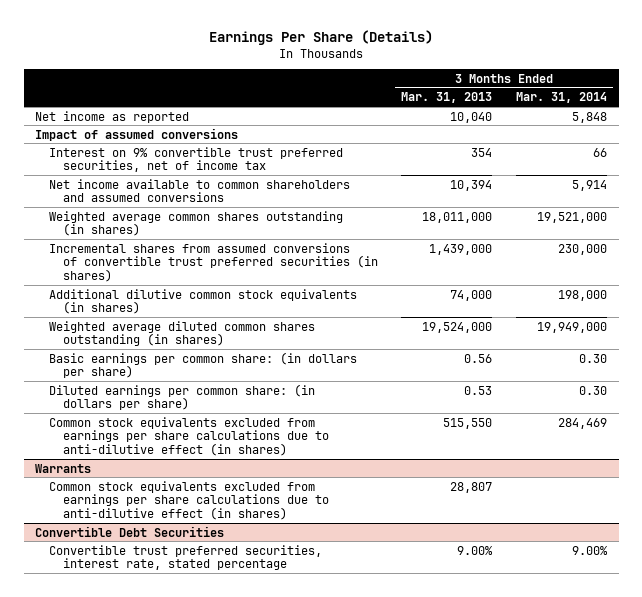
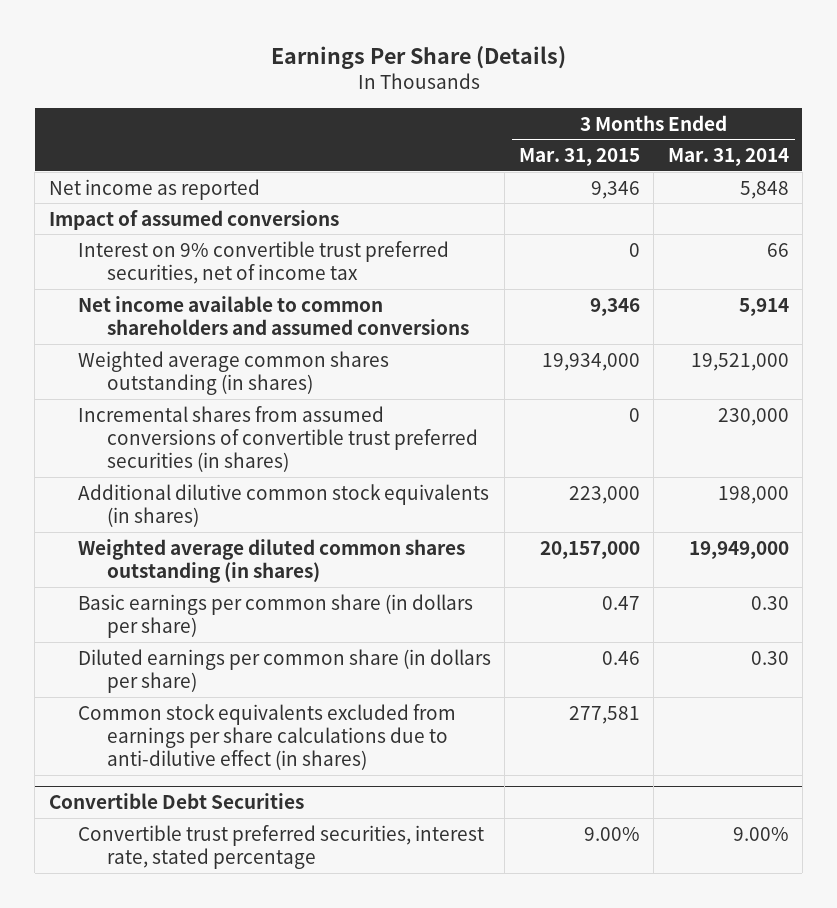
[401,92,493,104] Mar. 31, 2013 -> none
none -> [518,148,640,167] Mar. 31, 2015
[48,416,329,456] Common stock equivalents excluded from earnings per share calculations due to anti-dilutive effect (in shares) -> none
[35,463,92,473] Warrants -> none
[48,351,357,379] Basic earnings per common share: (in dollars per share) -> [77,593,473,638] Basic earnings per common share (in dollars per share)
[48,383,315,411] Diluted earnings per common share: (in dollars per share) -> [77,648,491,693] Diluted earnings per common share (in dollars per share)

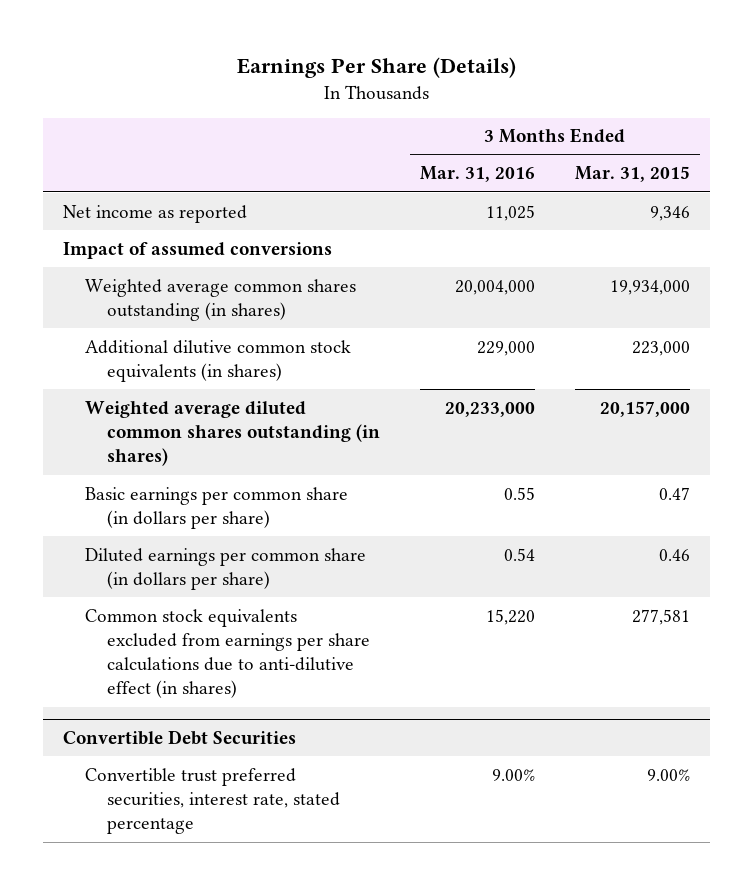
[667,148,789,167] Mar. 31, 2014 -> none
none -> [419,166,535,183] Mar. 31, 2016
[77,240,449,284] Interest on 9% convertible trust preferred securities, net of income tax -> none
[77,295,470,335] Net income available to common shareholders and assumed conversions -> none
[77,405,479,473] Incremental shares from assumed conversions of convertible trust preferred securities (in shares) -> none

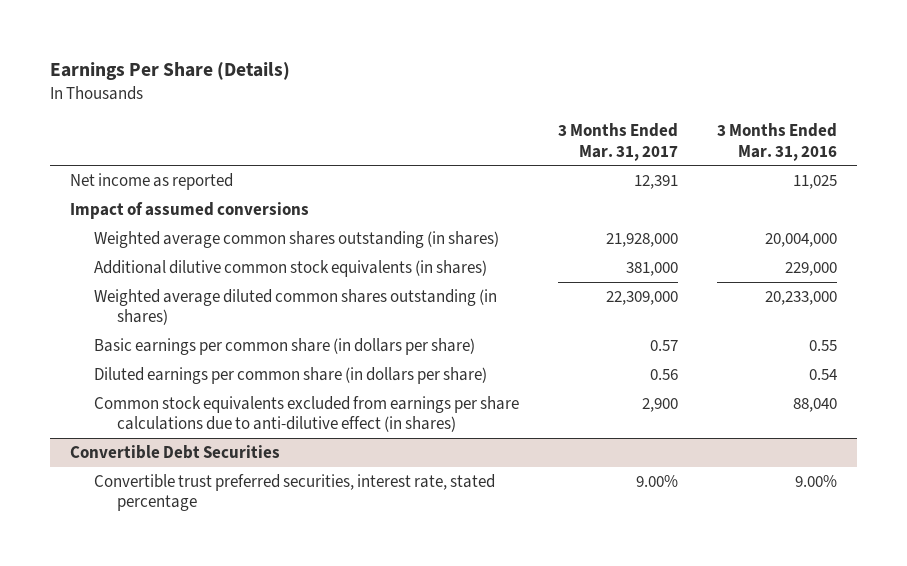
[574,166,690,183] Mar. 31, 2015 -> none
none -> [557,123,678,161] 3 Months Ended Mar. 31, 2017
[485,608,535,625] 15,220 -> [793,397,838,412] 88,040

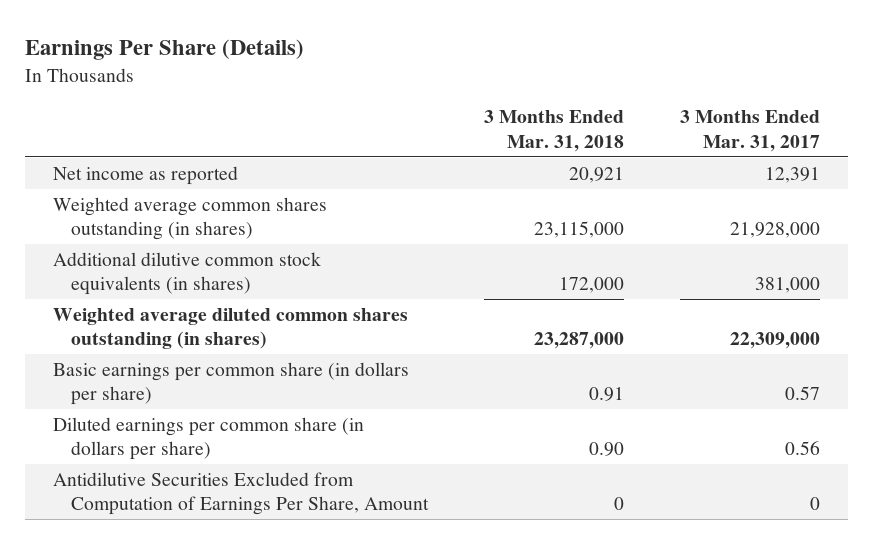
[717,123,838,161] 3 Months Ended Mar. 31, 2016 -> none
none -> [484,110,625,153] 3 Months Ended Mar. 31, 2018
[69,201,309,219] Impact of assumed conversions -> none
[69,444,280,459] Convertible Debt Securities -> none
[93,473,495,512] Convertible trust preferred securities, interest rate, stated percentage -> none
[93,395,519,433] Common stock equivalents excluded from earnings per share calculations due to anti-dilutive effect (in shares) -> [52,471,430,516] Antidilutive Securities Excluded from Computation of Earnings Per Share, Amount
[641,397,678,412] 2,900 -> [809,497,820,511] 0

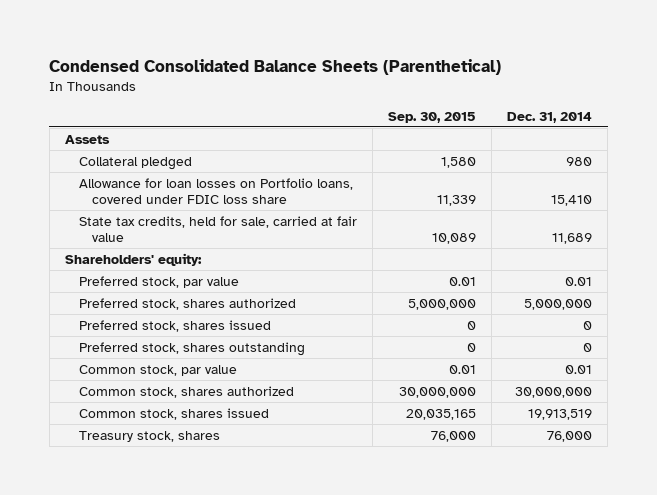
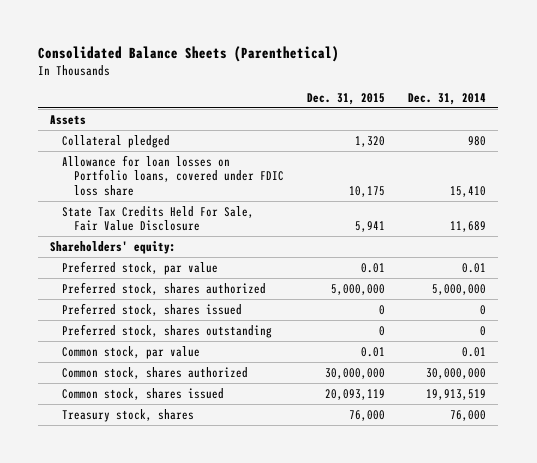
[49,58,502,75] Condensed Consolidated Balance Sheets (Parenthetical) -> [38,45,340,62] Consolidated Balance Sheets (Parenthetical)
[387,111,476,123] Sep. 30, 2015 -> none
none -> [307,92,386,105] Dec. 31, 2015
[78,215,357,243] State tax credits, held for sale, carried at fair value -> [61,205,254,232] State Tax Credits Held For Sale, Fair Value Disclosure

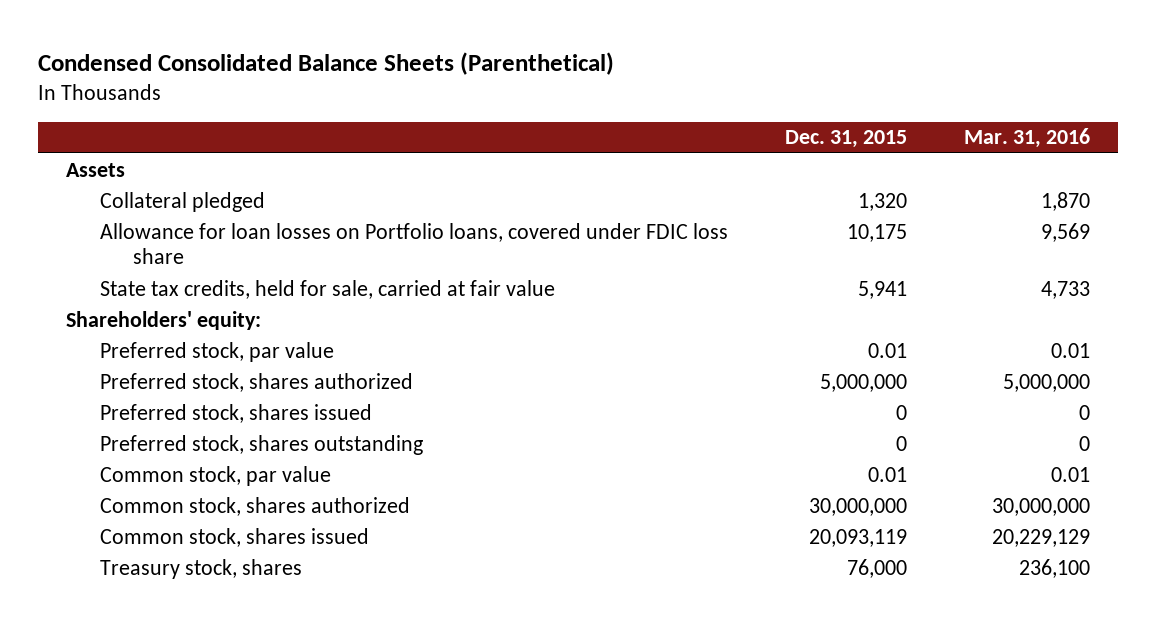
[38,45,340,62] Consolidated Balance Sheets (Parenthetical) -> [37,52,614,76] Condensed Consolidated Balance Sheets (Parenthetical)
[408,92,487,105] Dec. 31, 2014 -> none
none -> [963,128,1090,149] Mar. 31, 2016
[61,205,254,232] State Tax Credits Held For Sale, Fair Value Disclosure -> [99,279,555,299] State tax credits, held for sale, carried at fair value

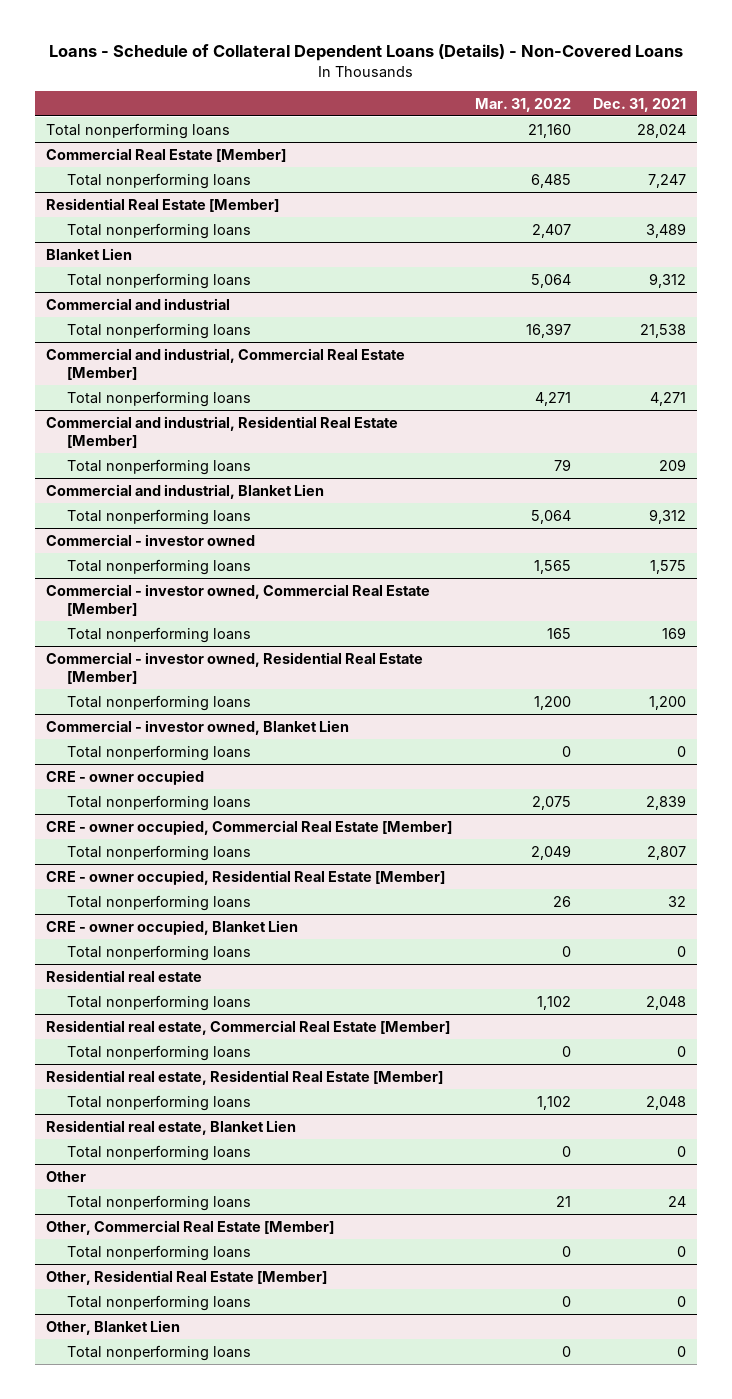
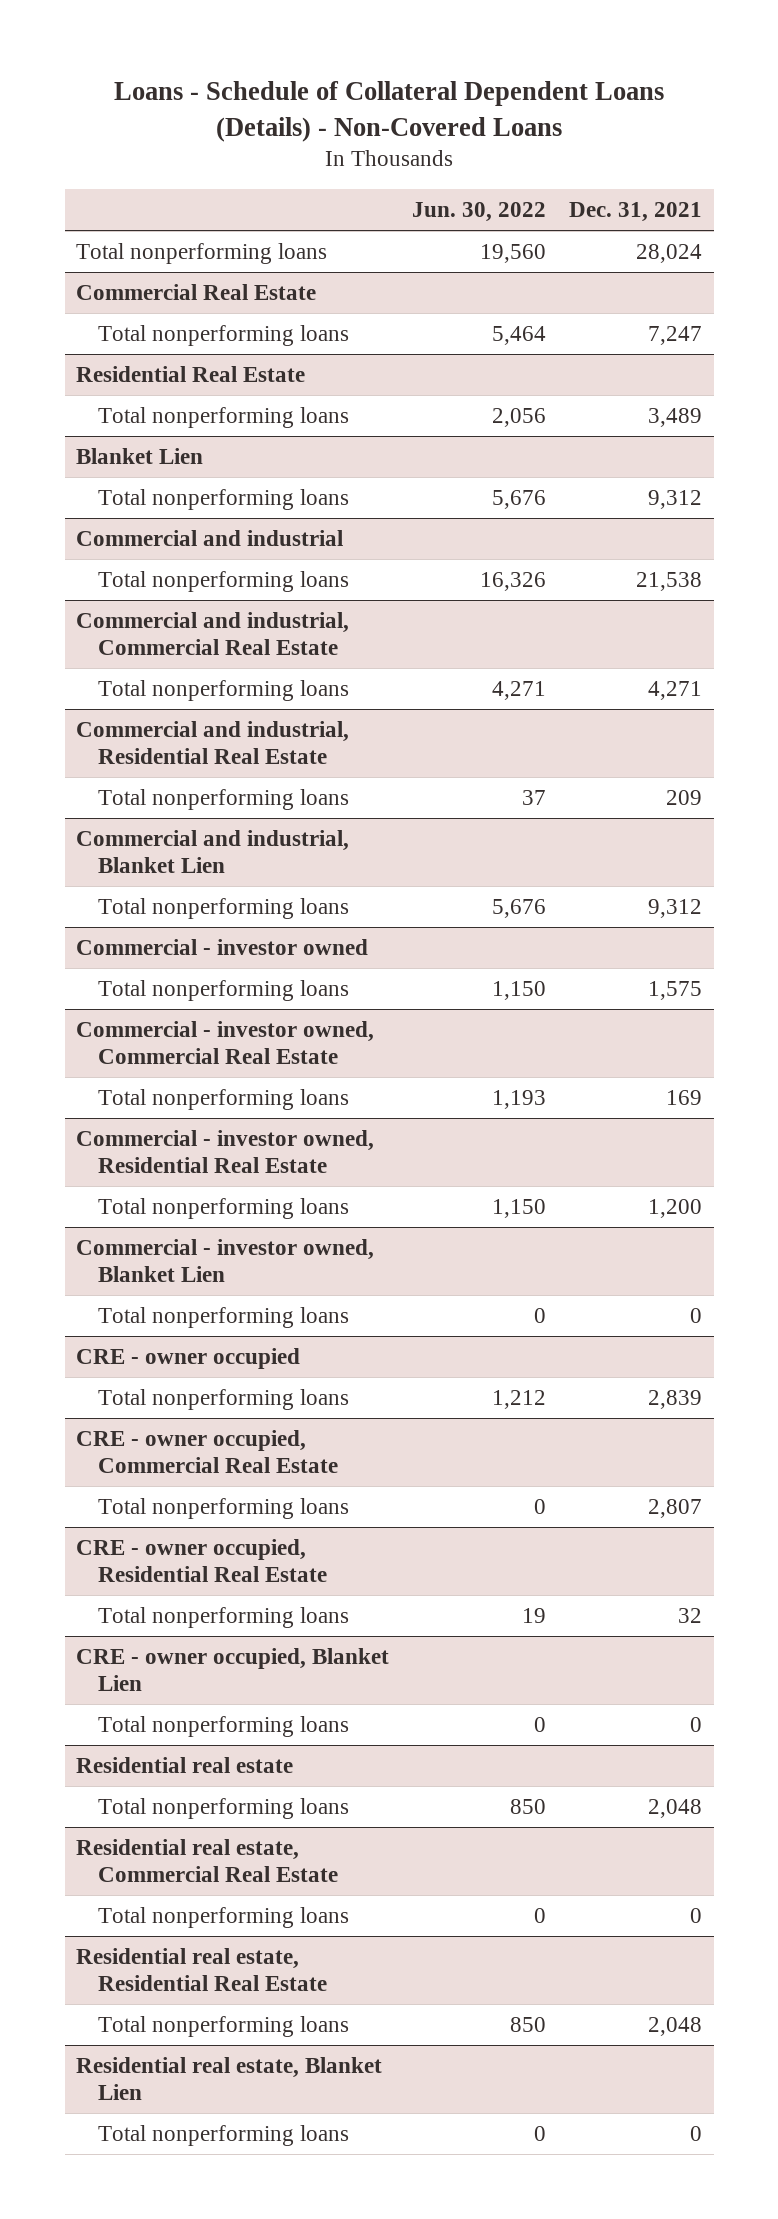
[474,97,571,112] Mar. 31, 2022 -> none
none -> [412,202,547,223] Jun. 30, 2022
[46,147,287,162] Commercial Real Estate [Member] -> [76,283,317,300] Commercial Real Estate
[46,197,280,212] Residential Real Estate [Member] -> [76,365,306,382] Residential Real Estate
[46,347,406,380] Commercial and industrial, Commercial Real Estate [Member] -> [76,611,350,655] Commercial and industrial, Commercial Real Estate
[46,415,399,448] Commercial and industrial, Residential Real Estate [Member] -> [76,720,350,764] Commercial and industrial, Residential Real Estate
[46,583,431,616] Commercial - investor owned, Commercial Real Estate [Member] -> [76,1020,375,1064] Commercial - investor owned, Commercial Real Estate
[46,651,424,684] Commercial - investor owned, Residential Real Estate [Member] -> [76,1129,375,1173] Commercial - investor owned, Residential Real Estate
[46,819,453,835] CRE - owner occupied, Commercial Real Estate [Member] -> [76,1429,339,1473] CRE - owner occupied, Commercial Real Estate
[46,869,446,885] CRE - owner occupied, Residential Real Estate [Member] -> [76,1538,328,1582] CRE - owner occupied, Residential Real Estate
[46,1019,451,1035] Residential real estate, Commercial Real Estate [Member] -> [76,1838,339,1882] Residential real estate, Commercial Real Estate
[46,1069,444,1085] Residential real estate, Residential Real Estate [Member] -> [76,1947,328,1991] Residential real estate, Residential Real Estate
[46,1170,87,1182] Other -> none
[66,1194,251,1211] Total nonperforming loans -> none
[46,1219,335,1235] Other, Commercial Real Estate [Member] -> none
[66,1244,251,1261] Total nonperforming loans -> none
[46,1269,328,1285] Other, Residential Real Estate [Member] -> none
[66,1294,251,1311] Total nonperforming loans -> none
[46,1319,181,1335] Other, Blanket Lien -> none
[66,1344,251,1361] Total nonperforming loans -> none

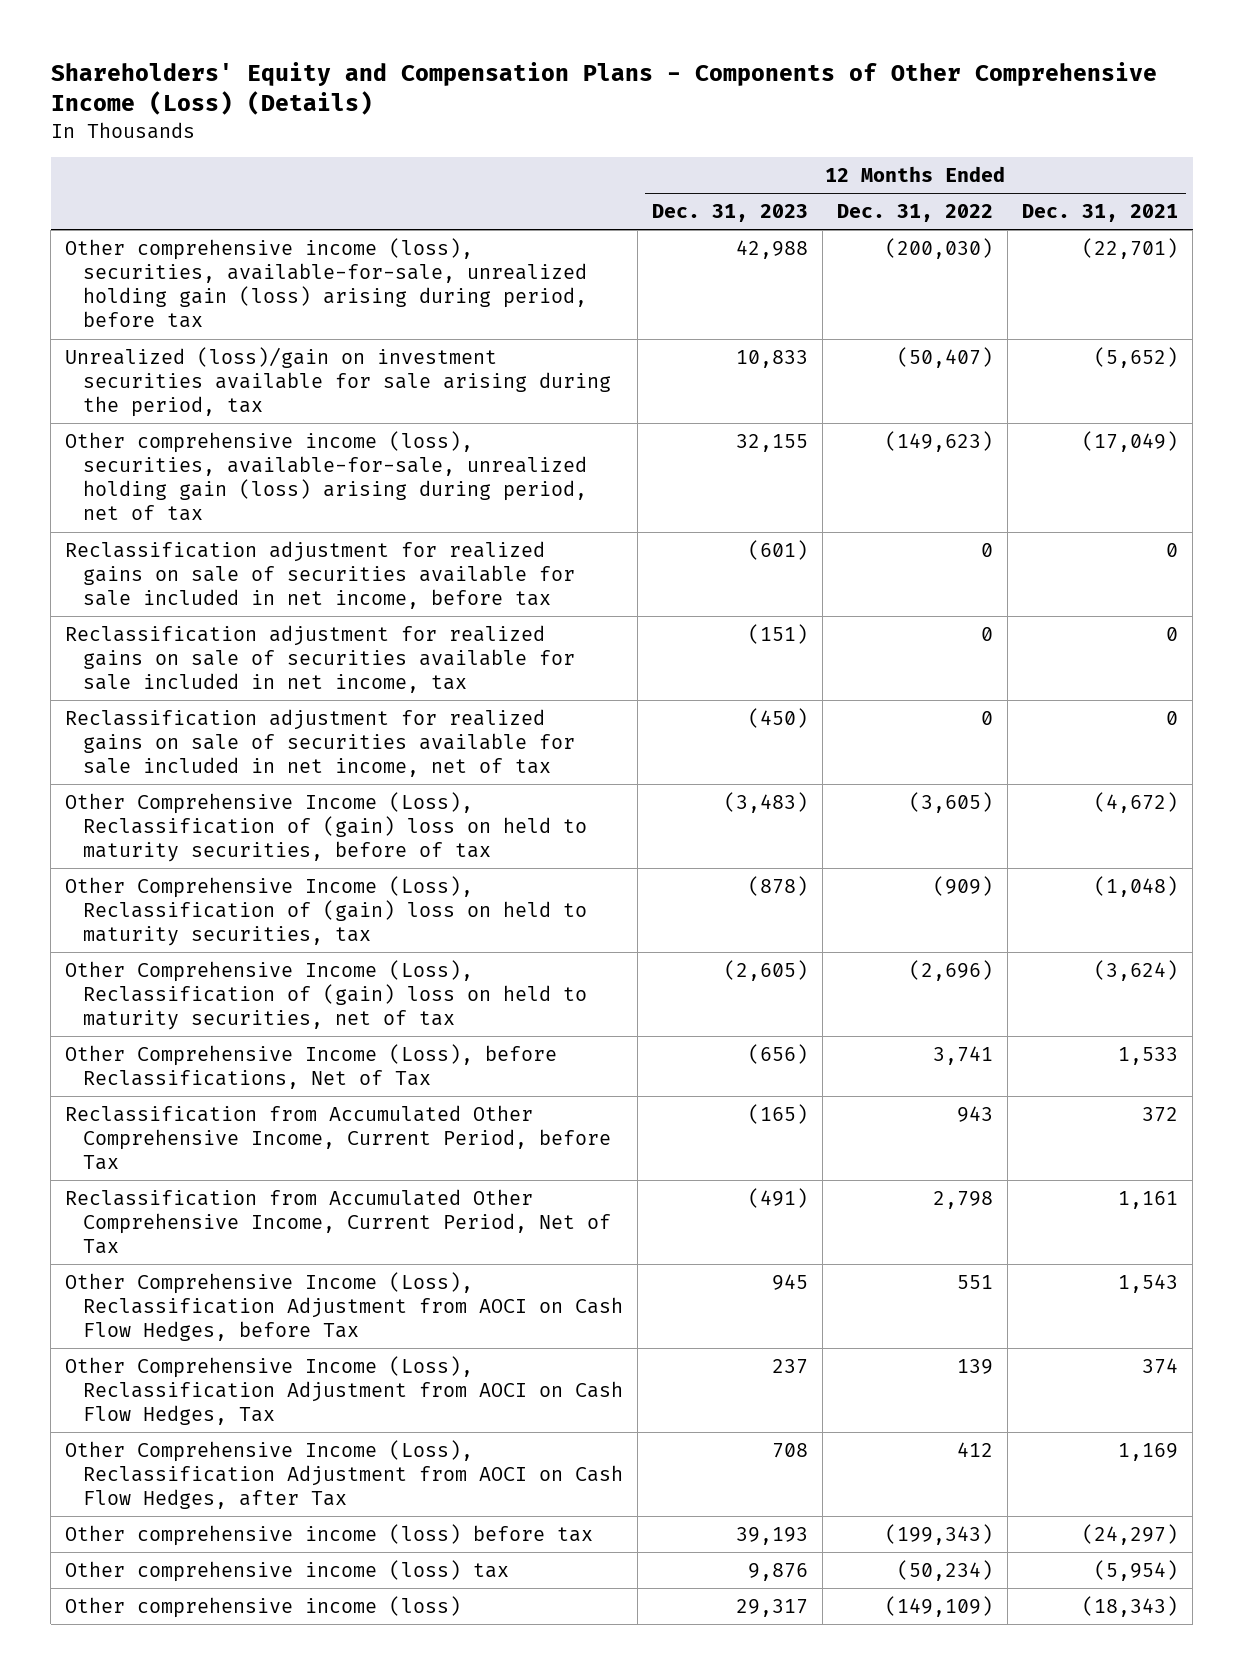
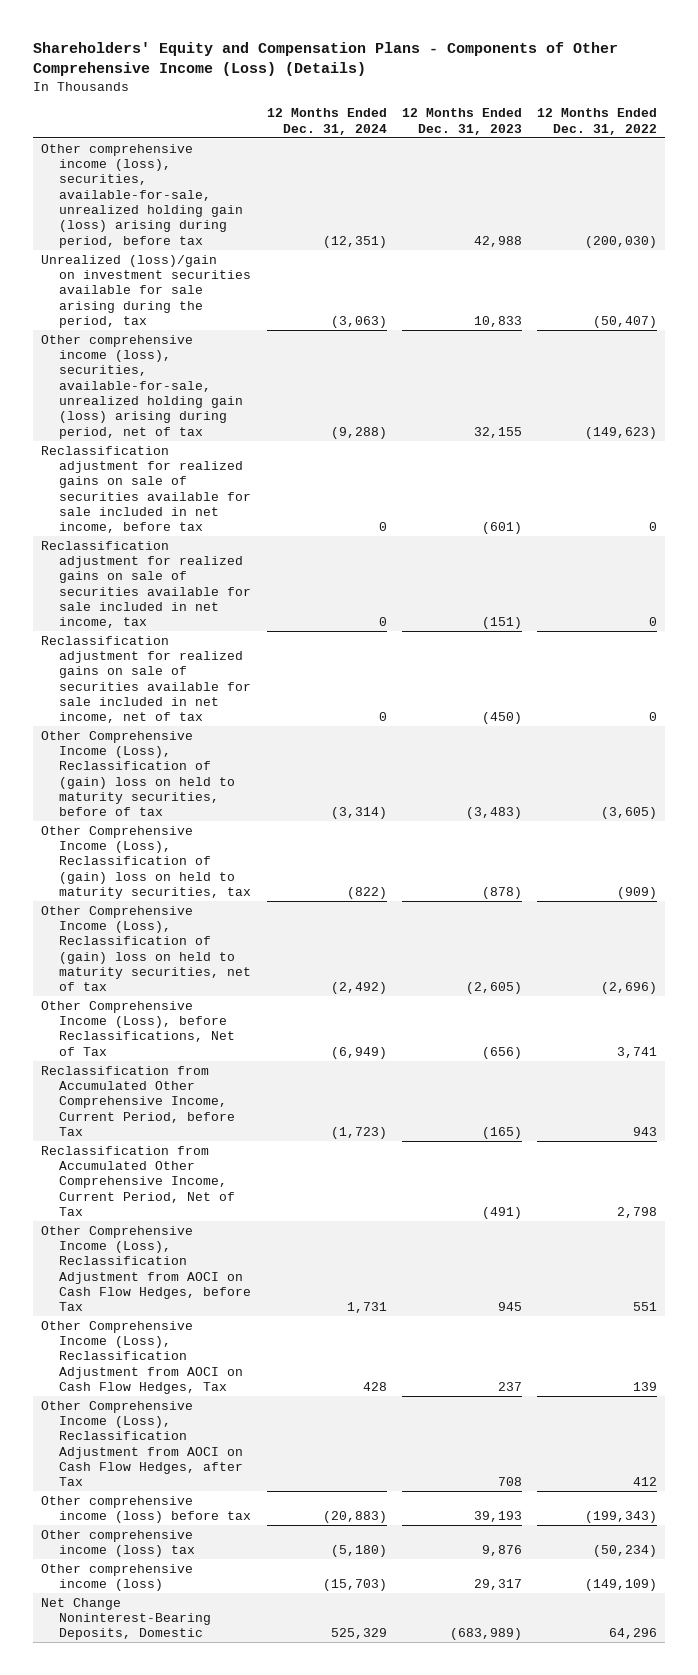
[1022,204,1179,223] Dec. 31, 2021 -> none
none -> [266,108,387,135] 12 Months Ended Dec. 31, 2024
none -> [40,1597,212,1641] Net Change Noninterest-Bearing Deposits, Domestic

